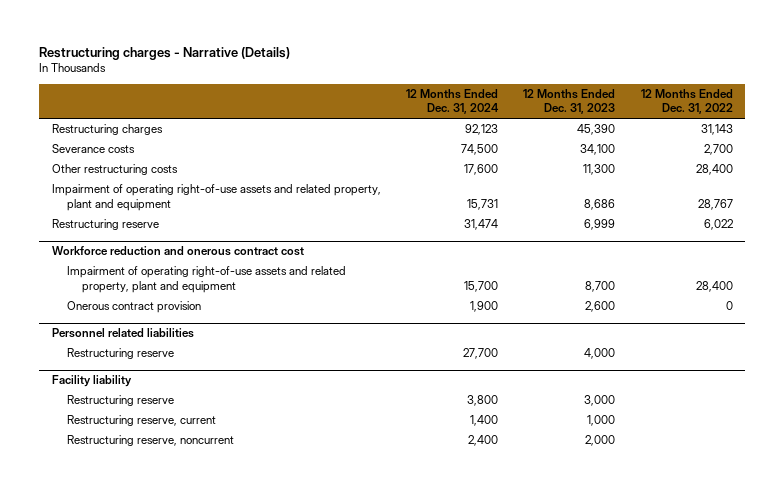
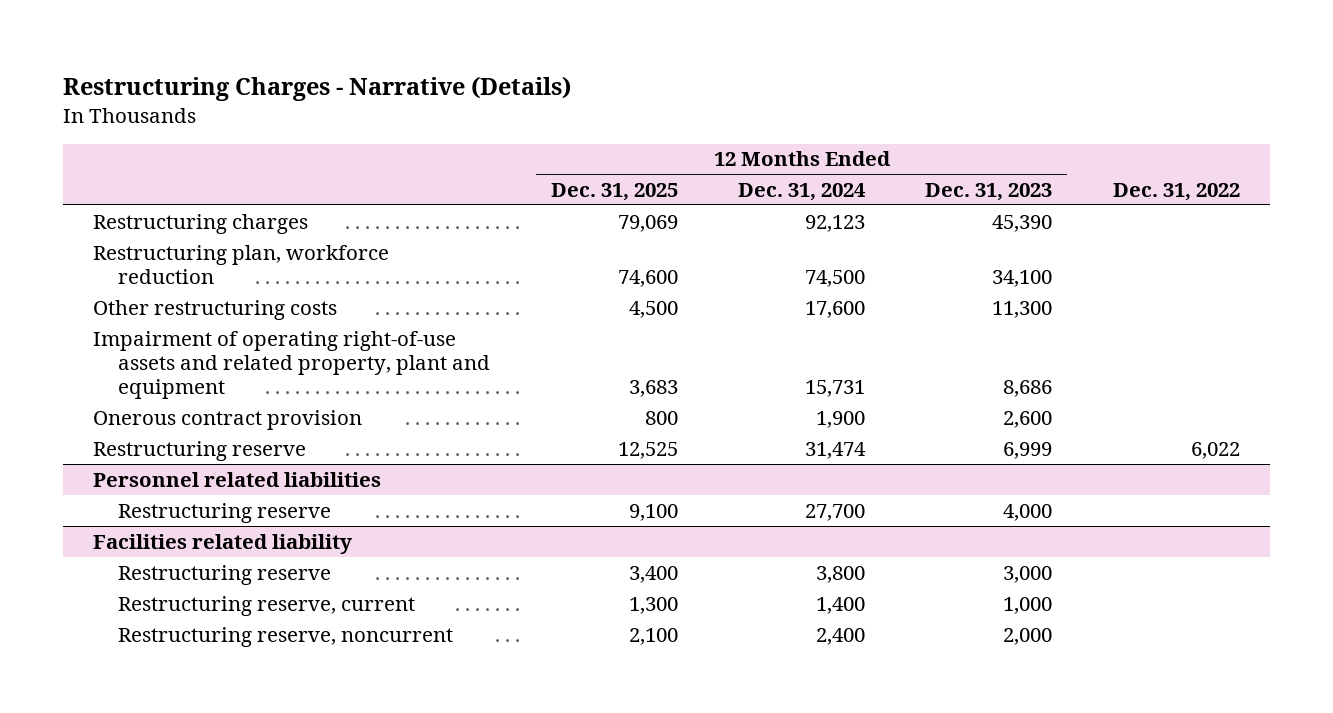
[38,46,290,60] Restructuring charges - Narrative (Details) -> [63,76,572,102] Restructuring Charges - Narrative (Details)
[640,89,733,115] 12 Months Ended Dec. 31, 2022 -> none
none -> [550,182,678,201] Dec. 31, 2025
none -> [1112,182,1240,201] Dec. 31, 2022
[51,144,135,154] Severance costs -> [93,244,390,284] Restructuring plan, workforce reduction
[51,246,304,257] Workforce reduction and onerous contract cost -> none
[66,266,346,293] Impairment of operating right-of-use assets and related property, plant and equipment -> none
[51,219,159,231] Restructuring reserve -> [93,440,307,461] Restructuring reserve
[51,375,132,388] Facility liability -> none
none -> [93,533,353,554] Facilities related liability

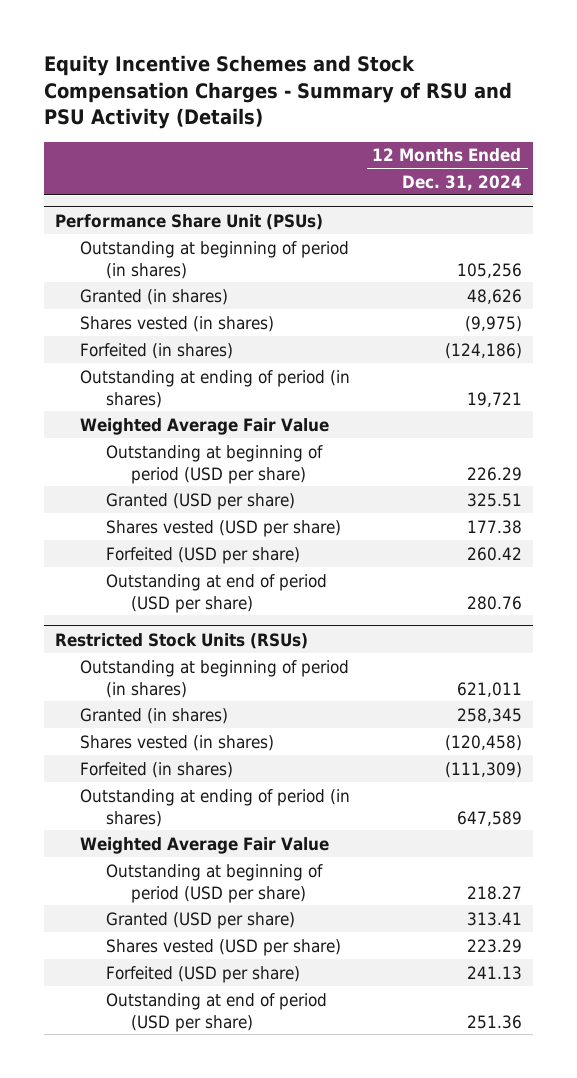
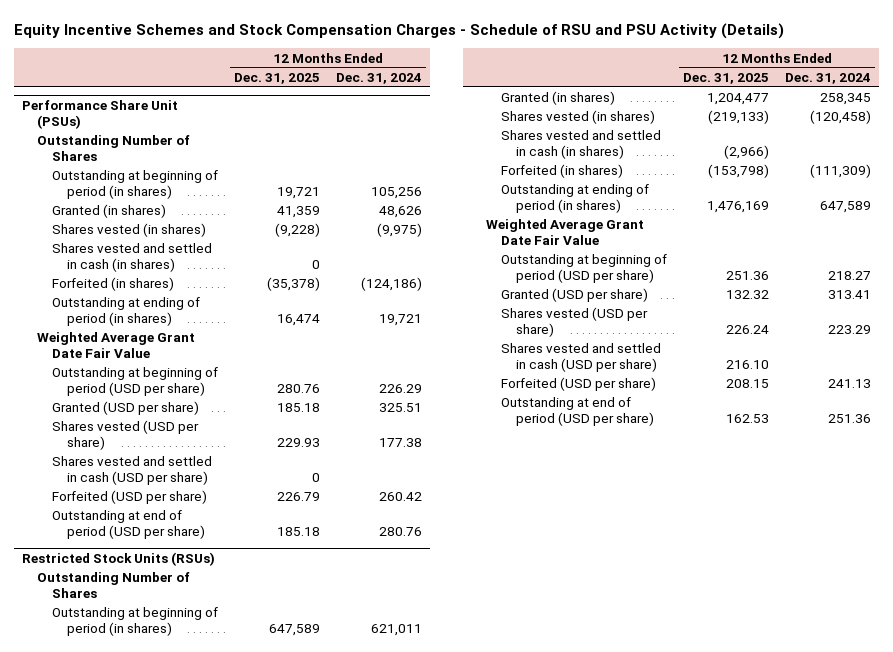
[43,54,512,130] Equity Incentive Schemes and Stock Compensation Charges - Summary of RSU and PSU Activity (Details) -> [14,22,785,39] Equity Incentive Schemes and Stock Compensation Charges - Schedule of RSU and PSU Activity (Details)
none -> [234,72,321,84] Dec. 31, 2025
none -> [37,135,191,161] Outstanding Number of Shares
none -> [52,243,213,272] Shares vested and settled in cash (in shares)
[80,417,330,435] Weighted Average Fair Value -> [37,332,196,358] Weighted Average Grant Date Fair Value
none -> [52,456,213,485] Shares vested and settled in cash (USD per share)
none -> [37,572,191,598] Outstanding Number of Shares
none -> [500,130,661,159] Shares vested and settled in cash (in shares)
[80,836,330,854] Weighted Average Fair Value -> [485,219,644,245] Weighted Average Grant Date Fair Value
none -> [500,343,661,372] Shares vested and settled in cash (USD per share)

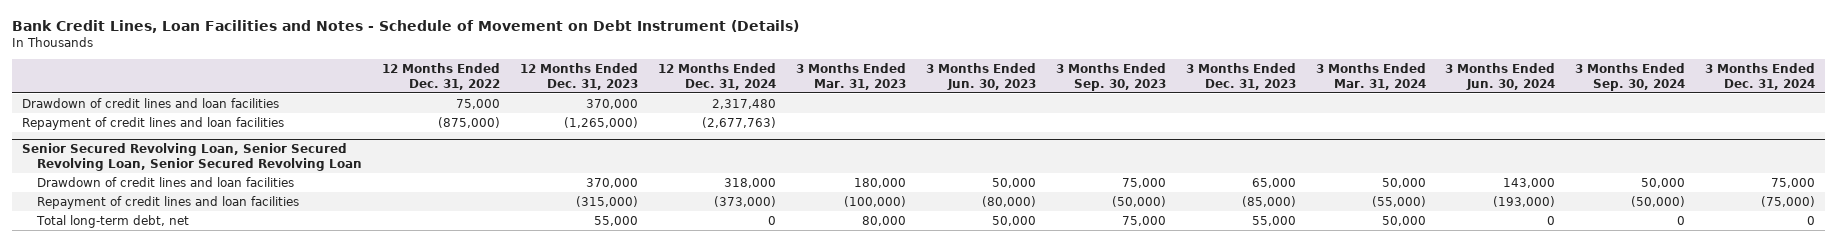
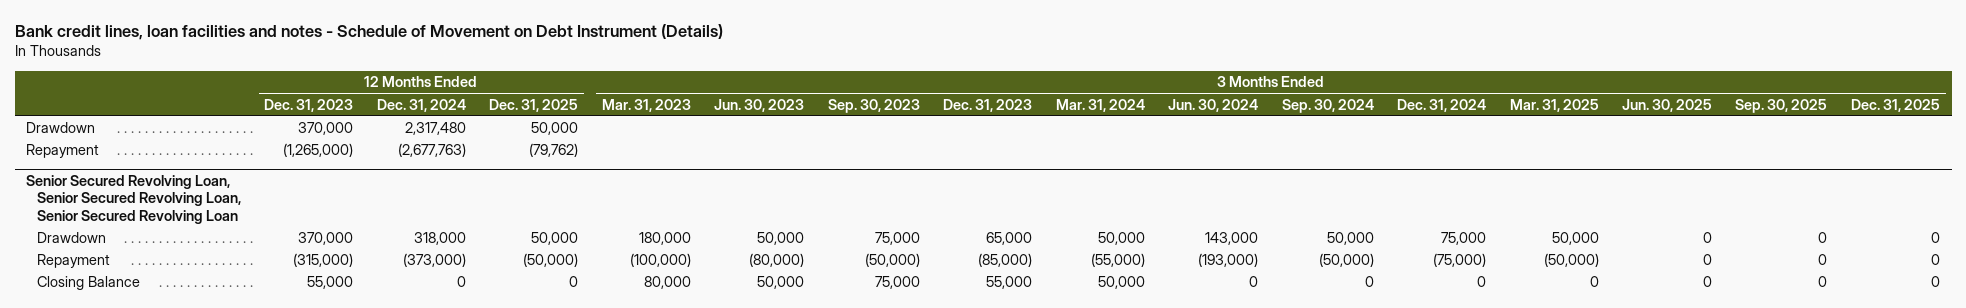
[12,19,800,33] Bank Credit Lines, Loan Facilities and Notes - Schedule of Movement on Debt Instrument (Details) -> [14,23,723,40] Bank credit lines, loan facilities and notes - Schedule of Movement on Debt Instrument (Details)
[381,63,500,90] 12 Months Ended Dec. 31, 2022 -> none
none -> [489,98,579,112] Dec. 31, 2025
none -> [1509,98,1599,112] Mar. 31, 2025
none -> [1621,98,1712,112] Jun. 30, 2025
none -> [1735,98,1828,113] Sep. 30, 2025
none -> [1850,98,1940,112] Dec. 31, 2025
[22,98,280,109] Drawdown of credit lines and loan facilities -> [26,122,96,134] Drawdown
[22,117,285,131] Repayment of credit lines and loan facilities -> [26,144,100,159] Repayment
[36,177,294,188] Drawdown of credit lines and loan facilities -> [37,232,107,244] Drawdown
[36,196,299,210] Repayment of credit lines and loan facilities -> [37,254,111,269] Repayment
[35,215,189,229] Total long-term debt, net -> [37,276,141,291] Closing Balance

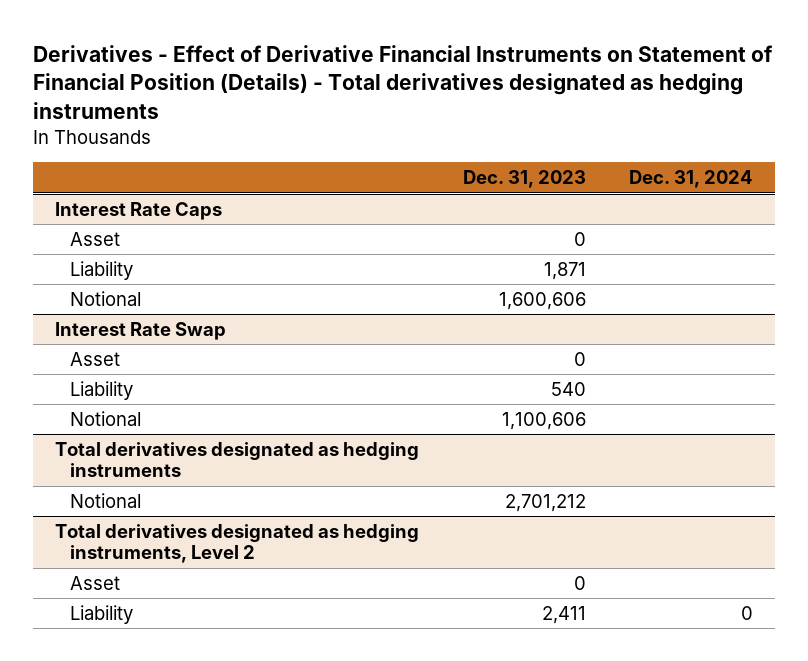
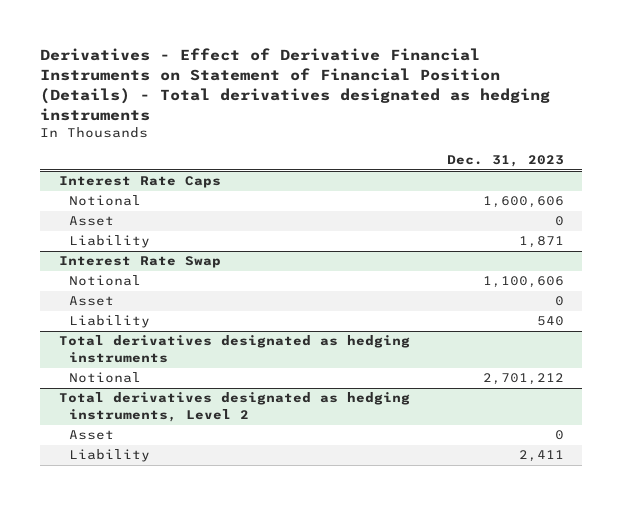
[629,170,754,189] Dec. 31, 2024 -> none
[70,290,142,306] Notional -> [68,195,141,207] Notional
[70,410,142,426] Notional -> [68,275,141,287] Notional

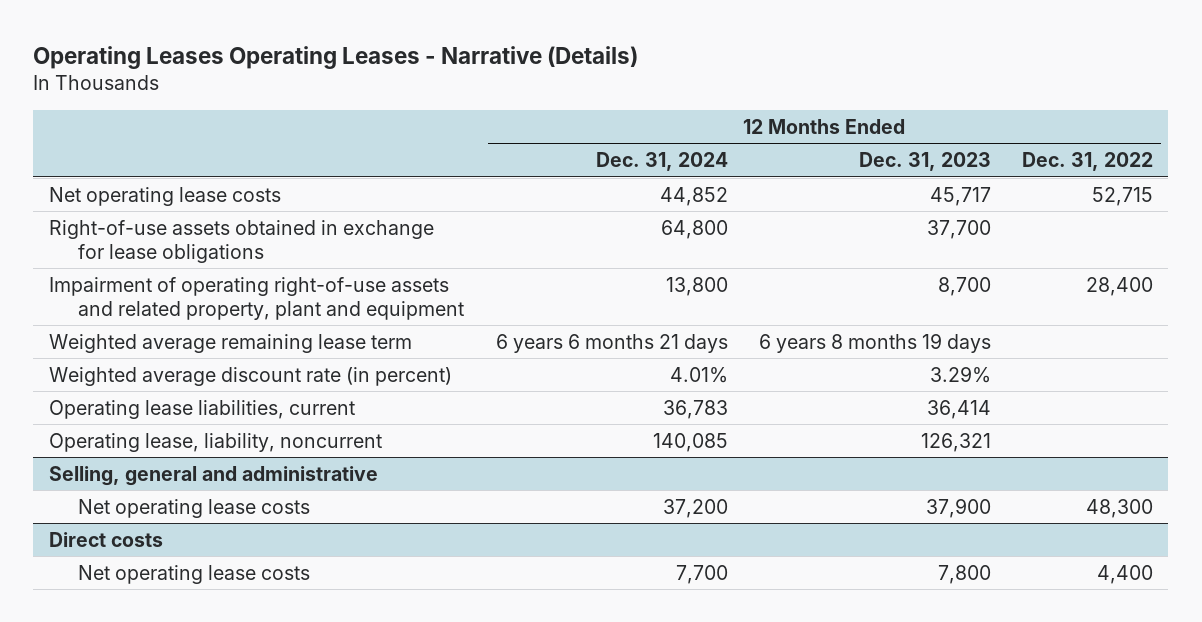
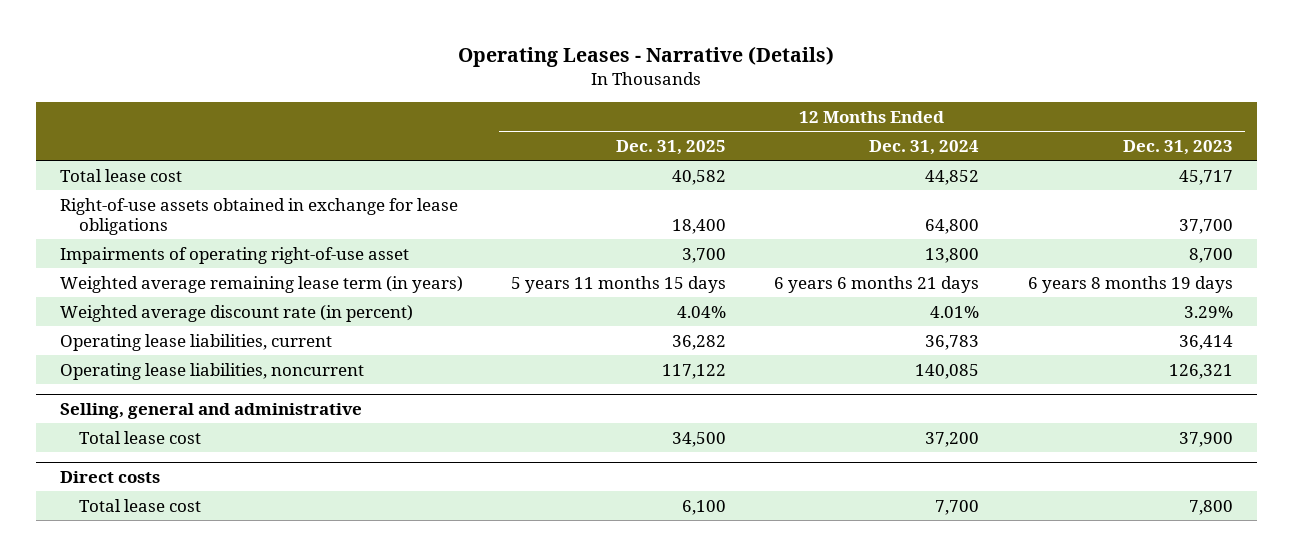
[33,45,639,69] Operating Leases Operating Leases - Narrative (Details) -> [458,46,835,68] Operating Leases - Narrative (Details)
[1021,152,1153,172] Dec. 31, 2022 -> none
none -> [616,139,727,155] Dec. 31, 2025
[48,186,281,206] Net operating lease costs -> [59,168,182,182] Total lease cost
[48,276,465,320] Impairment of operating right-of-use assets and related property, plant and equipment -> [59,246,409,264] Impairments of operating right-of-use asset
[48,333,412,353] Weighted average remaining lease term -> [59,275,463,293] Weighted average remaining lease term (in years)
[48,432,382,452] Operating lease, liability, noncurrent -> [59,362,364,380] Operating lease liabilities, noncurrent
[78,498,311,518] Net operating lease costs -> [78,430,201,444] Total lease cost
[78,564,311,584] Net operating lease costs -> [78,498,201,512] Total lease cost

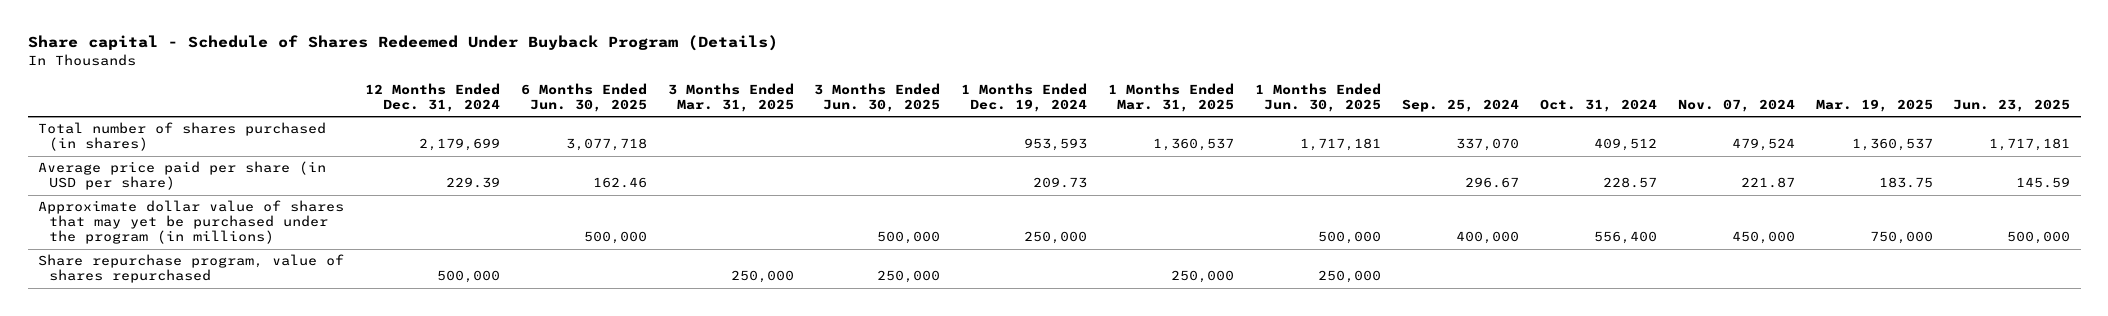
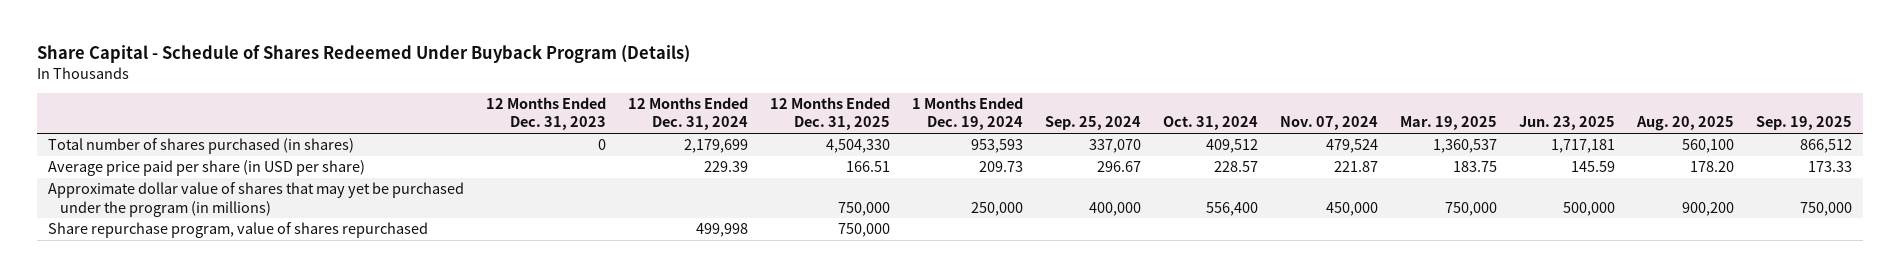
[27,35,778,52] Share capital - Schedule of Shares Redeemed Under Buyback Program (Details) -> [36,45,690,64] Share Capital - Schedule of Shares Redeemed Under Buyback Program (Details)
[520,82,647,112] 6 Months Ended Jun. 30, 2025 -> none
[667,82,794,112] 3 Months Ended Mar. 31, 2025 -> none
[814,82,941,112] 3 Months Ended Jun. 30, 2025 -> none
[1108,82,1235,112] 1 Months Ended Mar. 31, 2025 -> none
[1255,82,1382,112] 1 Months Ended Jun. 30, 2025 -> none
none -> [485,97,606,131] 12 Months Ended Dec. 31, 2023
none -> [769,97,890,131] 12 Months Ended Dec. 31, 2025
none -> [1636,116,1735,132] Aug. 20, 2025
none -> [1756,116,1853,131] Sep. 19, 2025
[436,270,500,284] 500,000 -> [695,223,748,238] 499,998

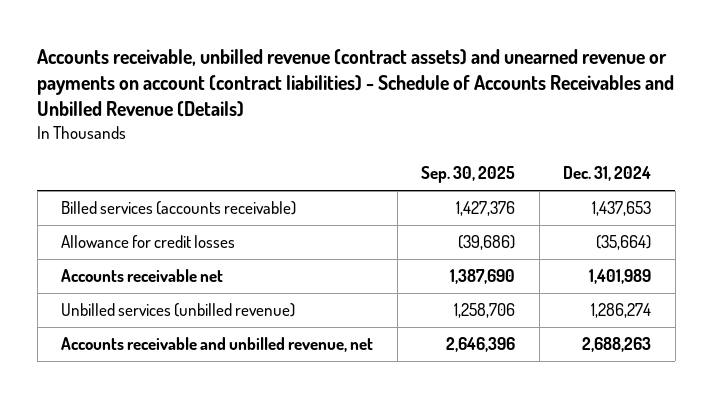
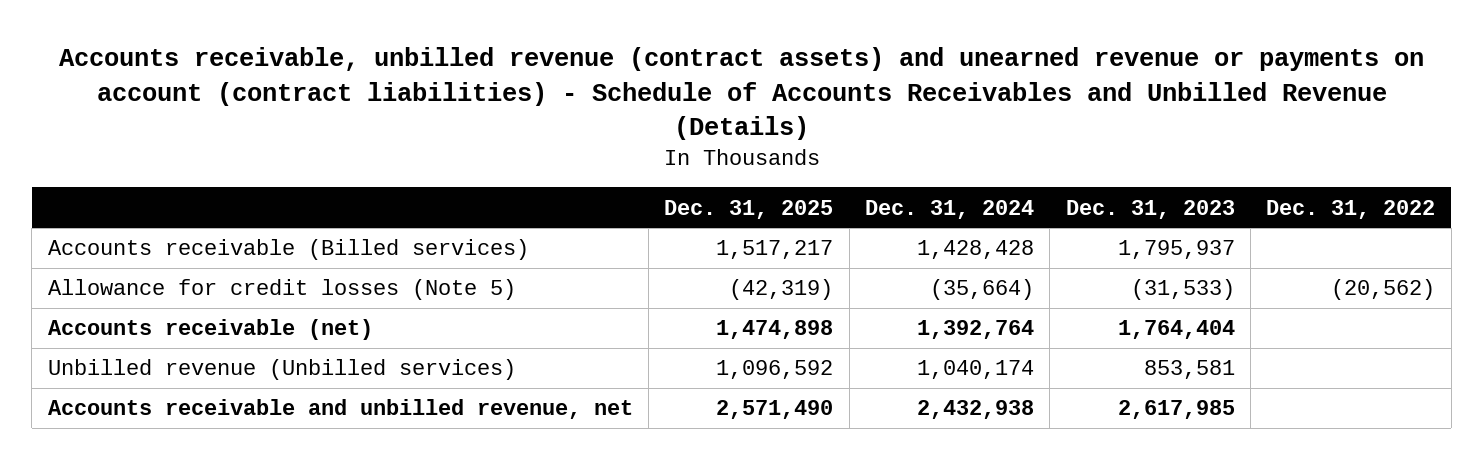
[421,166,516,184] Sep. 30, 2025 -> none
none -> [664,199,834,219] Dec. 31, 2025
none -> [1065,199,1235,219] Dec. 31, 2023
none -> [1266,199,1436,219] Dec. 31, 2022
[61,201,297,216] Billed services (accounts receivable) -> [47,239,529,261] Accounts receivable (Billed services)
[592,201,652,217] 1,437,653 -> [917,240,1035,260] 1,428,428
[61,235,236,249] Allowance for credit losses -> [47,279,516,301] Allowance for credit losses (Note 5)
[61,269,224,283] Accounts receivable net -> [47,319,373,341] Accounts receivable (net)
[589,269,652,285] 1,401,989 -> [917,320,1035,340] 1,392,764
[61,303,296,318] Unbilled services (unbilled revenue) -> [47,359,516,381] Unbilled revenue (Unbilled services)
[591,303,652,319] 1,286,274 -> [917,360,1035,380] 1,040,174
[582,337,652,353] 2,688,263 -> [917,400,1035,420] 2,432,938

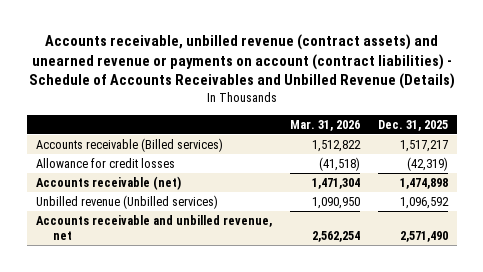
[865,199,1035,219] Dec. 31, 2024 -> none
[1065,199,1235,219] Dec. 31, 2023 -> none
[1266,199,1436,219] Dec. 31, 2022 -> none
none -> [289,119,360,131] Mar. 31, 2026
[47,279,516,301] Allowance for credit losses (Note 5) -> [35,157,175,168] Allowance for credit losses

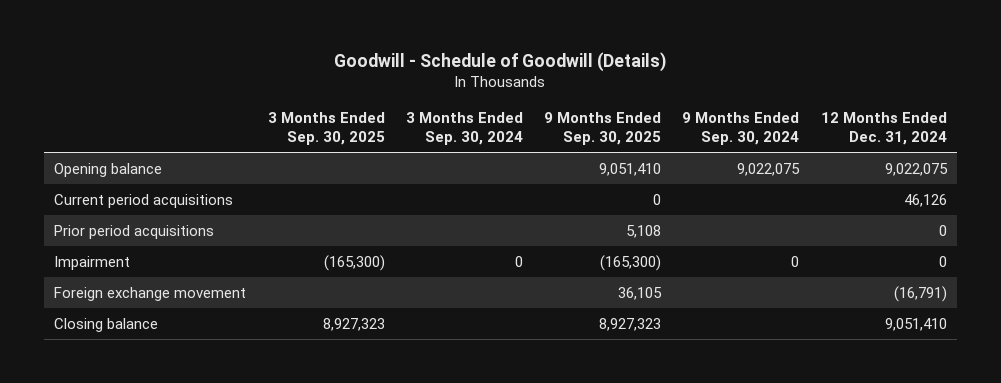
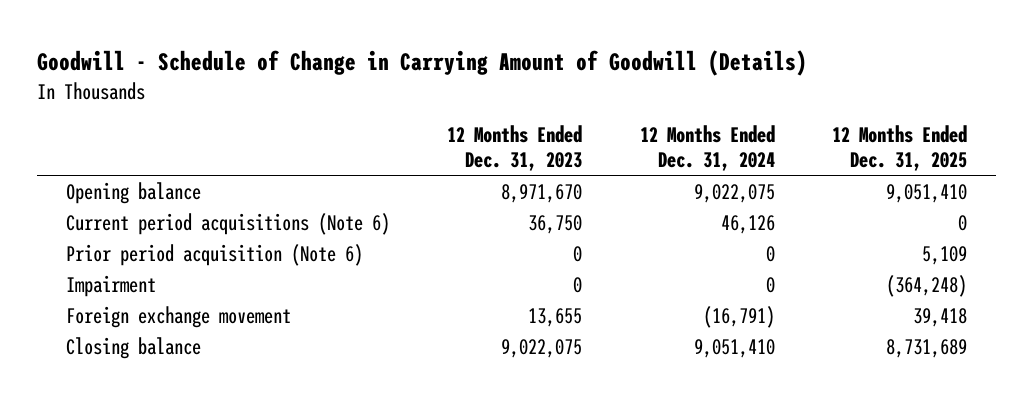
[334,52,667,73] Goodwill - Schedule of Goodwill (Details) -> [37,50,808,77] Goodwill - Schedule of Change in Carrying Amount of Goodwill (Details)
[267,112,385,146] 3 Months Ended Sep. 30, 2025 -> none
[405,112,523,146] 3 Months Ended Sep. 30, 2024 -> none
[544,112,662,146] 9 Months Ended Sep. 30, 2025 -> none
[682,112,800,146] 9 Months Ended Sep. 30, 2024 -> none
none -> [447,125,583,172] 12 Months Ended Dec. 31, 2023
none -> [832,125,968,172] 12 Months Ended Dec. 31, 2025
[54,193,234,208] Current period acquisitions -> [66,212,391,235] Current period acquisitions (Note 6)
[54,224,215,239] Prior period acquisitions -> [66,243,364,266] Prior period acquisition (Note 6)

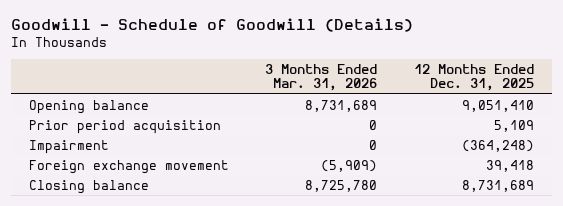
[37,50,808,77] Goodwill - Schedule of Change in Carrying Amount of Goodwill (Details) -> [10,17,413,32] Goodwill - Schedule of Goodwill (Details)
[447,125,583,172] 12 Months Ended Dec. 31, 2023 -> none
[639,125,775,172] 12 Months Ended Dec. 31, 2024 -> none
none -> [265,63,378,92] 3 Months Ended Mar. 31, 2026
[66,212,391,235] Current period acquisitions (Note 6) -> none
[66,243,364,266] Prior period acquisition (Note 6) -> [28,119,221,134] Prior period acquisition

